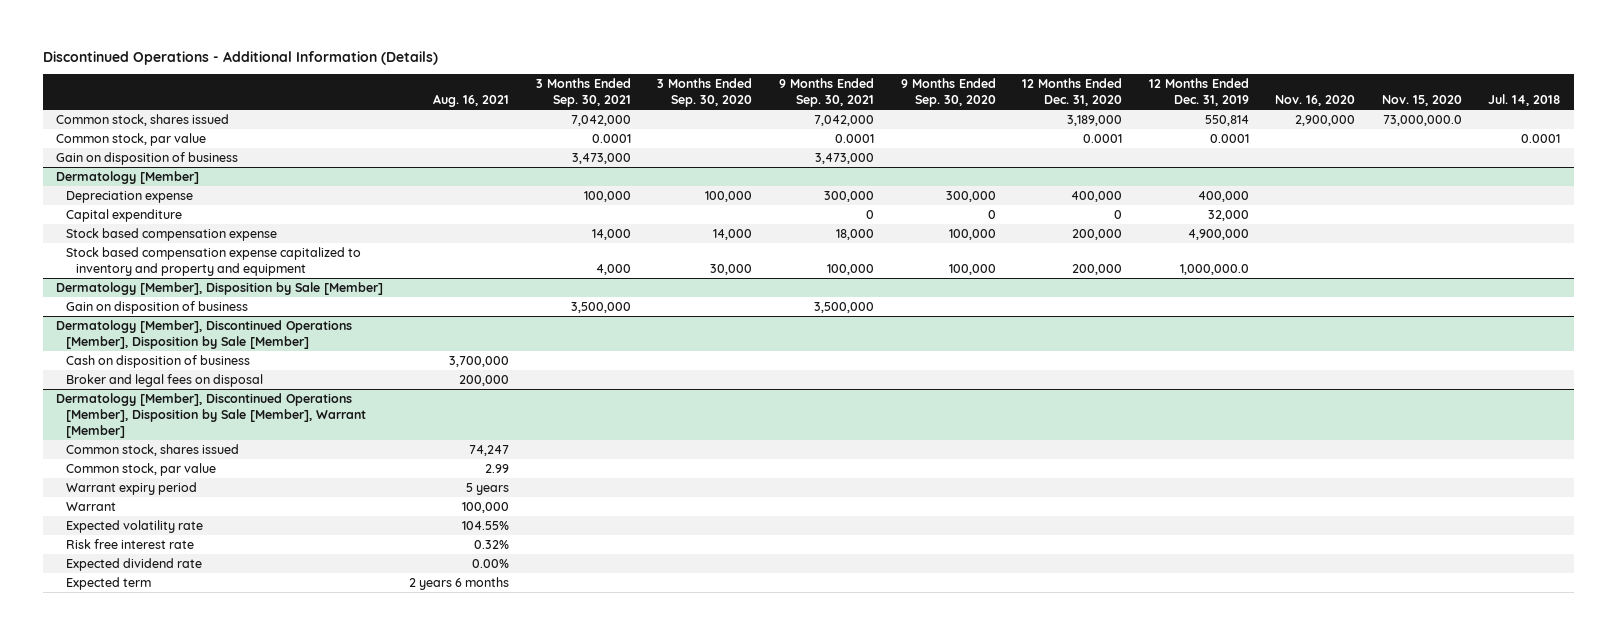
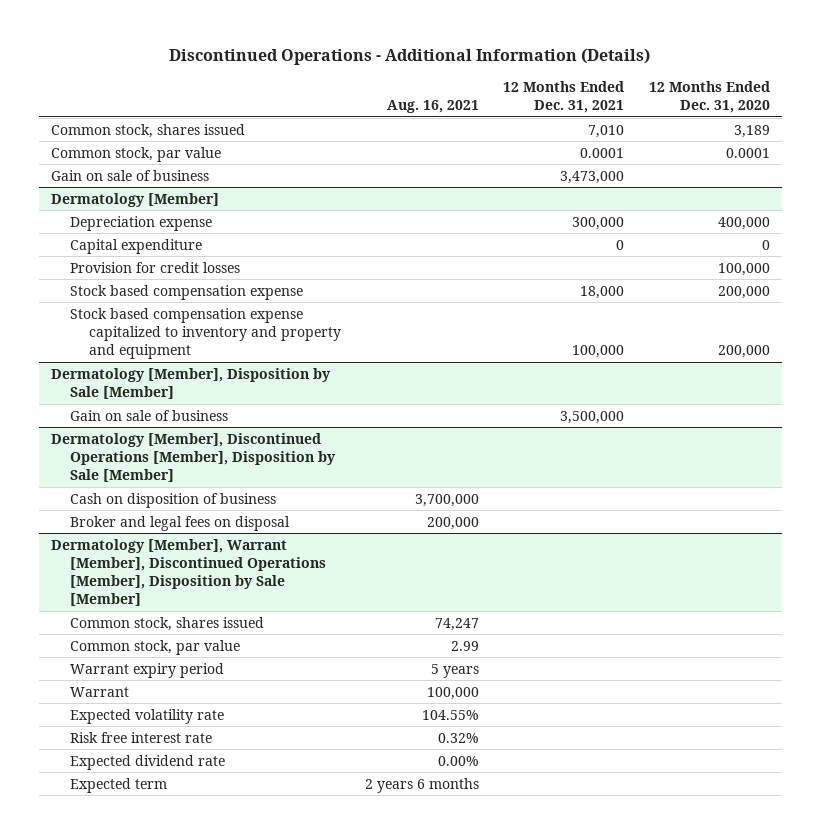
[535,78,631,107] 3 Months Ended Sep. 30, 2021 -> none
[657,78,753,107] 3 Months Ended Sep. 30, 2020 -> none
[778,78,874,107] 9 Months Ended Sep. 30, 2021 -> none
[900,78,996,107] 9 Months Ended Sep. 30, 2020 -> none
[1148,78,1249,106] 12 Months Ended Dec. 31, 2019 -> none
[1275,94,1356,106] Nov. 16, 2020 -> none
[1381,94,1462,106] Nov. 15, 2020 -> none
[1488,93,1561,106] Jul. 14, 2018 -> none
none -> [503,80,625,113] 12 Months Ended Dec. 31, 2021
[1067,115,1123,127] 3,189,000 -> [733,124,770,138] 3,189
[55,152,238,166] Gain on disposition of business -> [51,169,210,181] Gain on sale of business
none -> [69,261,240,273] Provision for credit losses
[66,301,249,315] Gain on disposition of business -> [69,409,228,421] Gain on sale of business
[55,393,367,439] Dermatology [Member], Discontinued Operations [Member], Disposition by Sale [Member], Warrant [Member] -> [51,538,326,607] Dermatology [Member], Warrant [Member], Discontinued Operations [Member], Disposition by Sale [Member]

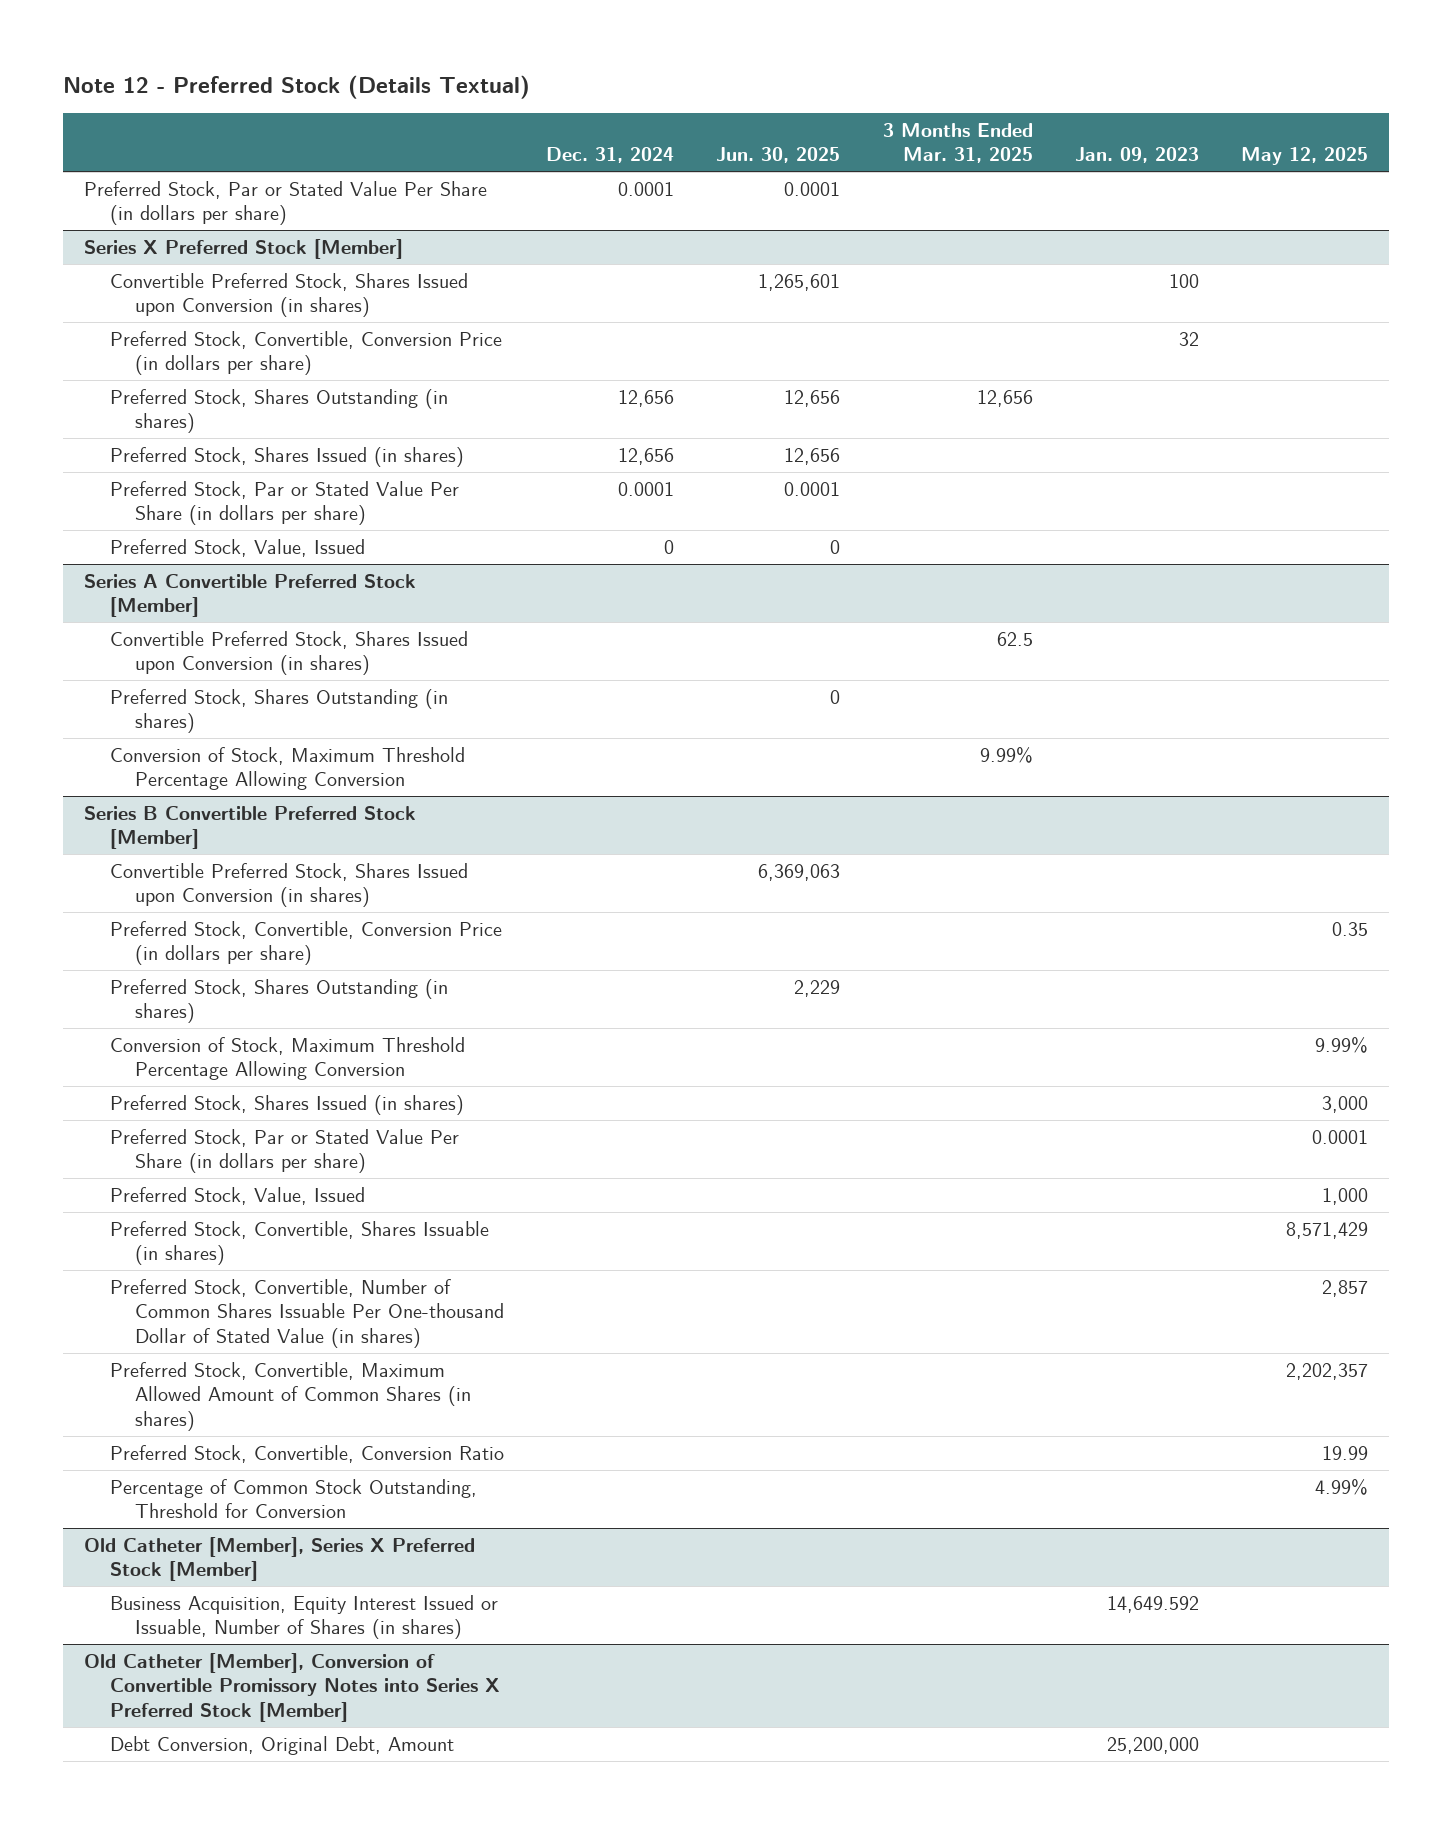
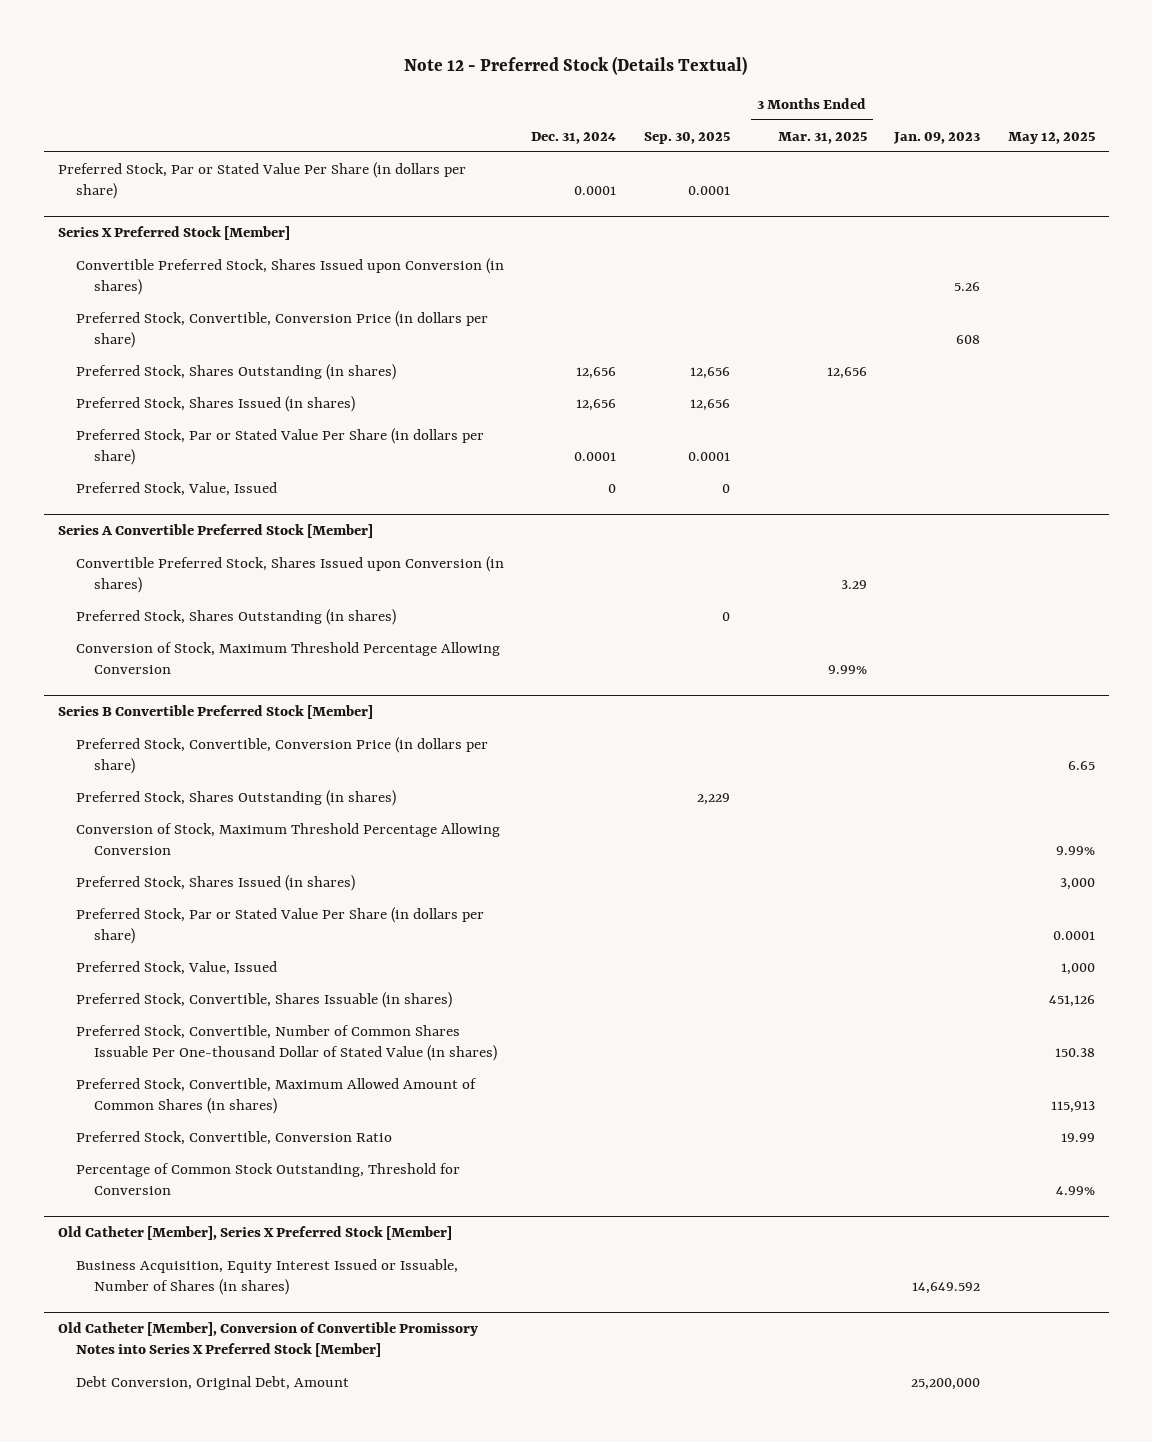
[716,147,841,164] Jun. 30, 2025 -> none
none -> [643,131,730,144] Sep. 30, 2025
[1169,273,1200,288] 100 -> [954,281,981,291] 5.26
[1179,331,1200,346] 32 -> [956,334,981,344] 608
[996,631,1033,646] 62.5 -> [840,579,867,589] 3.29
[109,862,468,908] Convertible Preferred Stock, Shares Issued upon Conversion (in shares) -> none
[1332,921,1369,936] 0.35 -> [1067,760,1095,770] 6.65
[1286,1221,1369,1239] 8,571,429 -> [1048,994,1095,1007] 451,126
[1322,1279,1369,1297] 2,857 -> [1054,1047,1095,1057] 150.38
[1286,1362,1369,1380] 2,202,357 -> [1050,1100,1095,1113] 115,913

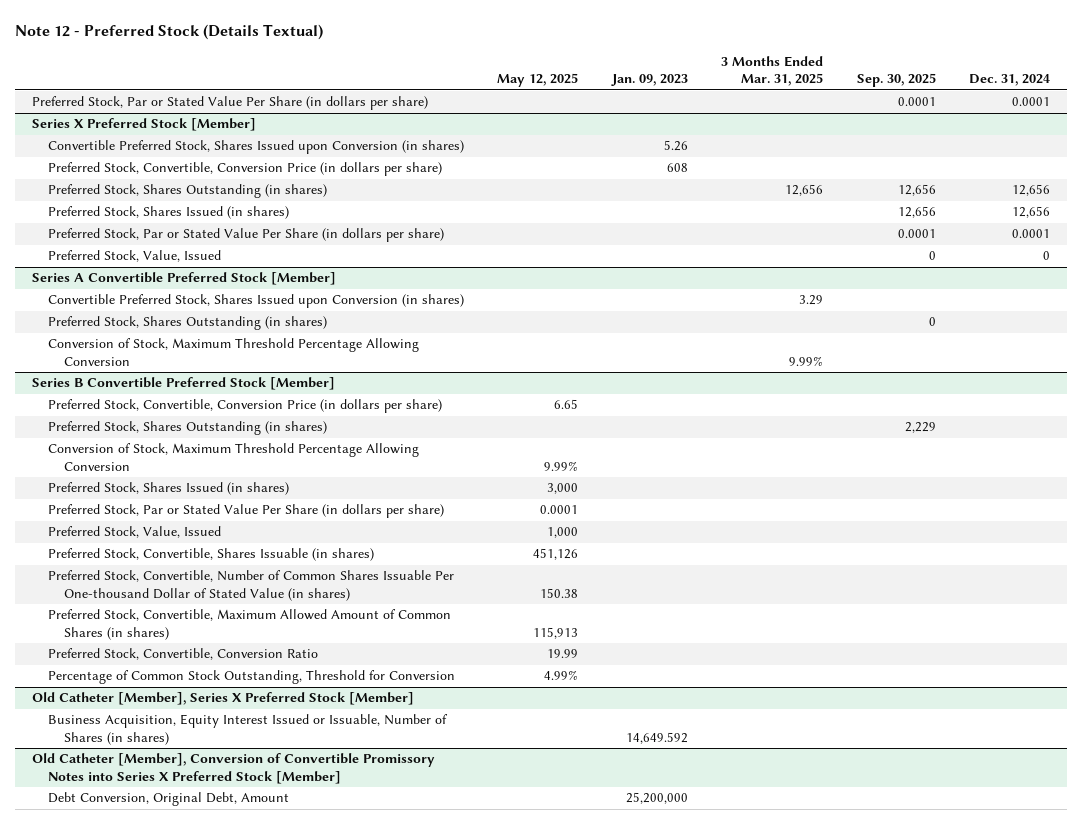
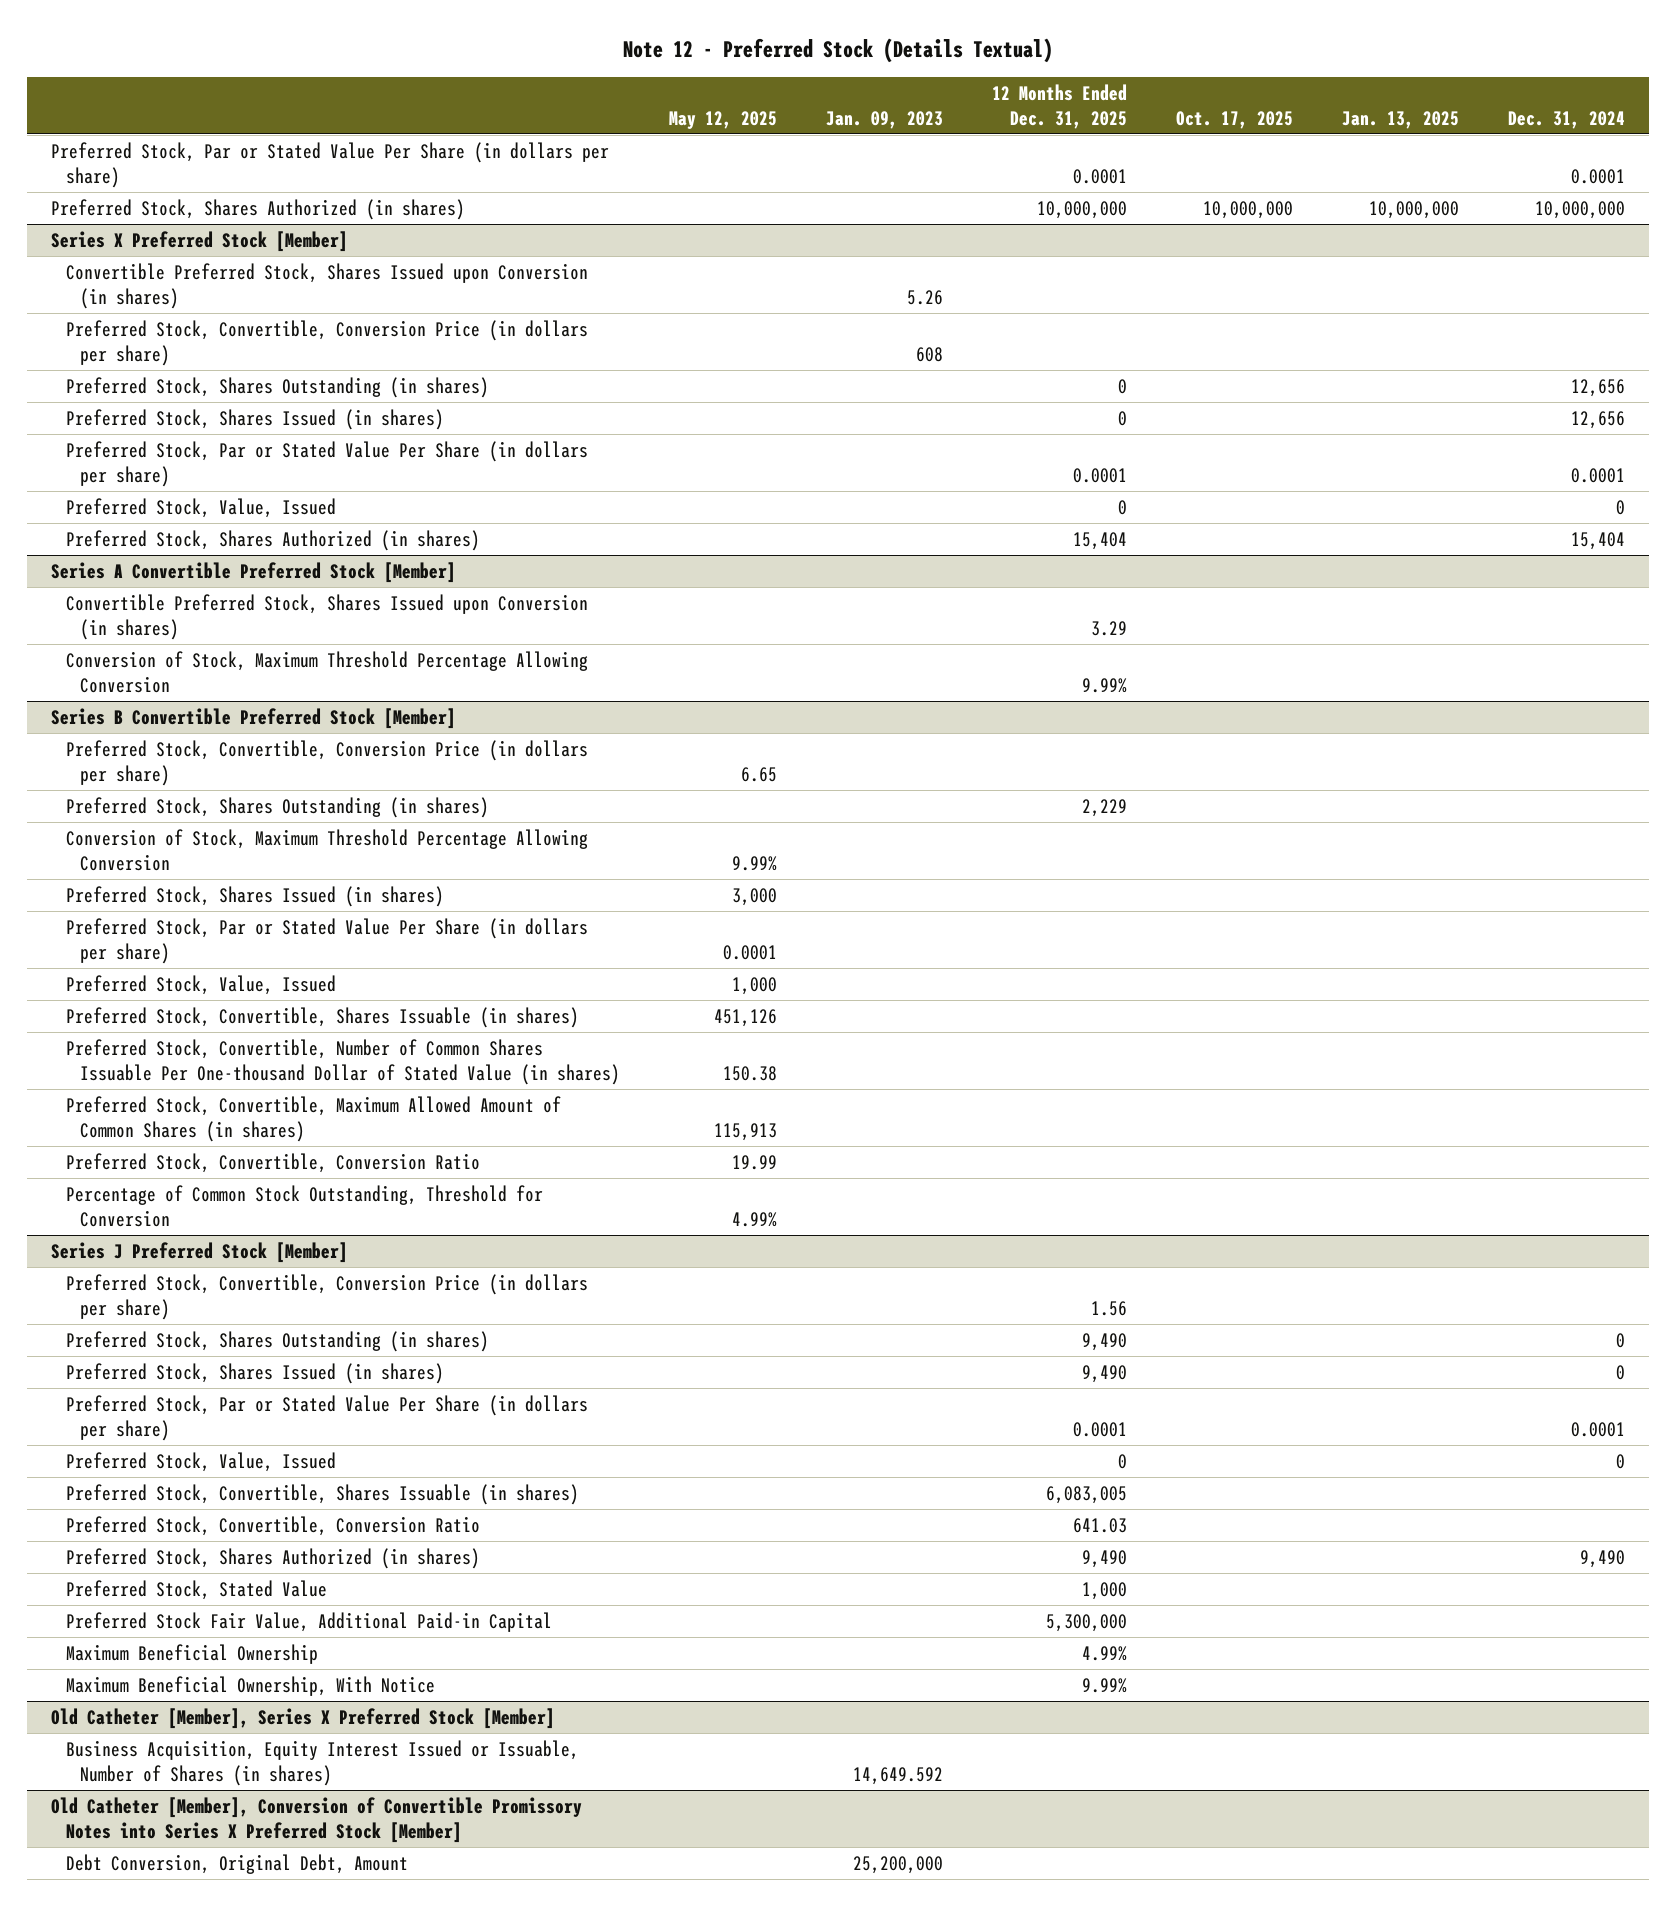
[721,55,824,87] 3 Months Ended Mar. 31, 2025 -> none
[856,73,936,88] Sep. 30, 2025 -> none
none -> [991,83,1127,129] 12 Months Ended Dec. 31, 2025
none -> [1175,110,1293,129] Oct. 17, 2025
none -> [1341,110,1459,129] Jan. 13, 2025
none -> [51,198,466,220] Preferred Stock, Shares Authorized (in shares)
none -> [65,529,480,551] Preferred Stock, Shares Authorized (in shares)
[47,316,327,331] Preferred Stock, Shares Outstanding (in shares) -> none
none -> [51,1241,349,1263] Series J Preferred Stock [Member]
none -> [65,1273,588,1321] Preferred Stock, Convertible, Conversion Price (in dollars per share)
none -> [65,1330,489,1352] Preferred Stock, Shares Outstanding (in shares)
none -> [65,1362,444,1384] Preferred Stock, Shares Issued (in shares)
none -> [65,1394,588,1442] Preferred Stock, Par or Stated Value Per Share (in dollars per share)
none -> [65,1451,336,1472] Preferred Stock, Value, Issued
none -> [65,1483,579,1505] Preferred Stock, Convertible, Shares Issuable (in shares)
none -> [65,1515,480,1536] Preferred Stock, Convertible, Conversion Ratio
none -> [65,1547,480,1569] Preferred Stock, Shares Authorized (in shares)
none -> [65,1579,327,1600] Preferred Stock, Stated Value
none -> [65,1611,552,1632] Preferred Stock Fair Value, Additional Paid-in Capital
none -> [65,1643,318,1664] Maximum Beneficial Ownership
none -> [65,1675,435,1696] Maximum Beneficial Ownership, With Notice

